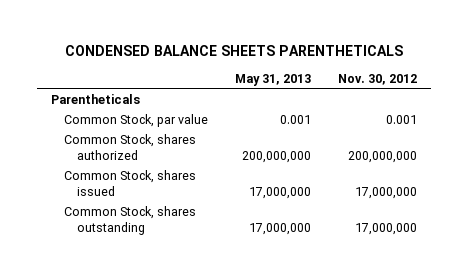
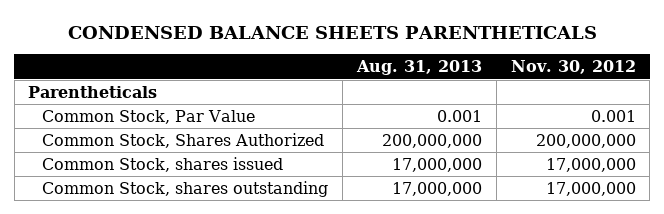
[234,73,311,86] May 31, 2013 -> none
none -> [356,60,483,76] Aug. 31, 2013
[63,114,208,128] Common Stock, par value -> [42,109,256,124] Common Stock, Par Value
[63,134,196,160] Common Stock, shares authorized -> [42,132,325,148] Common Stock, Shares Authorized

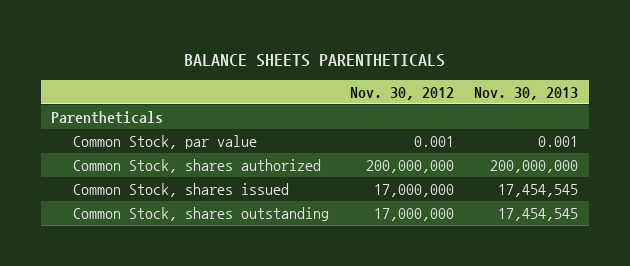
[68,25,598,39] CONDENSED BALANCE SHEETS PARENTHETICALS -> [183,53,445,67] BALANCE SHEETS PARENTHETICALS
[356,60,483,76] Aug. 31, 2013 -> none
none -> [474,86,579,100] Nov. 30, 2013
[42,109,256,124] Common Stock, Par Value -> [72,134,257,149] Common Stock, par value
[42,132,325,148] Common Stock, Shares Authorized -> [72,158,321,173] Common Stock, shares authorized

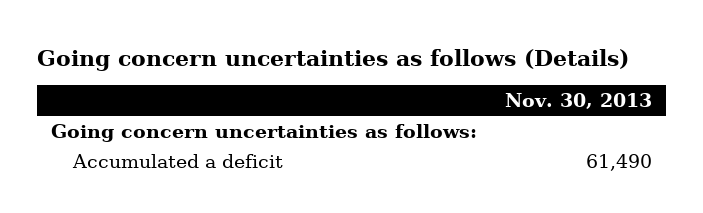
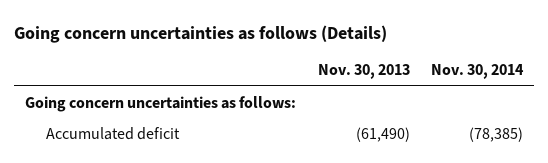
none -> [431,64,525,80] Nov. 30, 2014
[71,154,283,169] Accumulated a deficit -> [45,126,180,140] Accumulated deficit
[586,154,653,172] 61,490 -> [355,126,410,142] (61,490)

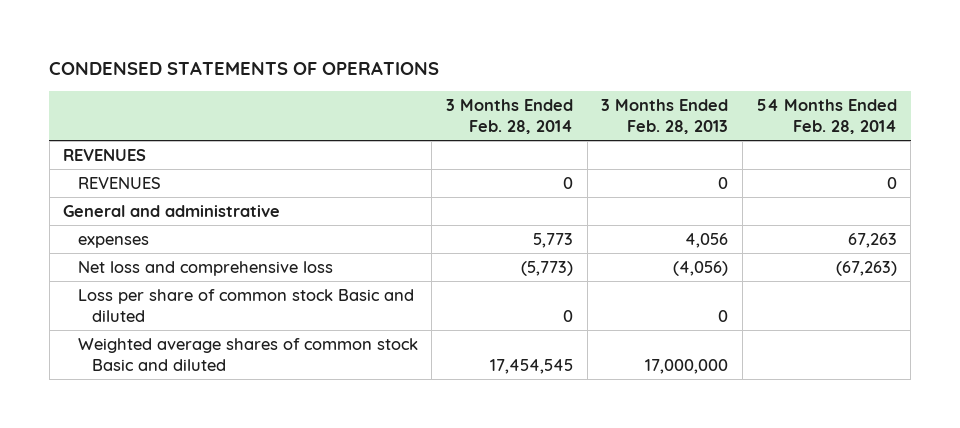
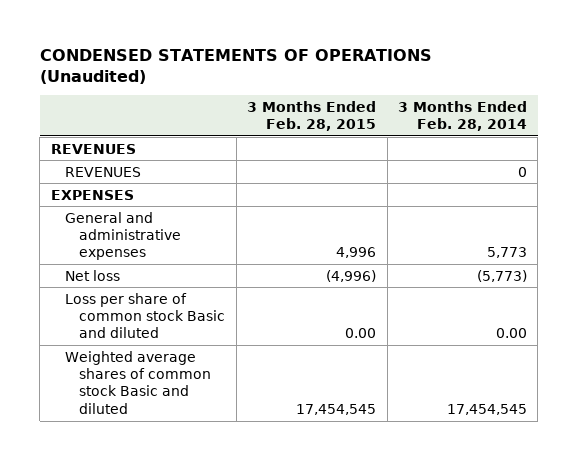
[49,60,440,75] CONDENSED STATEMENTS OF OPERATIONS -> [39,48,432,84] CONDENSED STATEMENTS OF OPERATIONS (Unaudited)
[601,98,729,134] 3 Months Ended Feb. 28, 2013 -> none
[756,98,897,134] 54 Months Ended Feb. 28, 2014 -> none
none -> [247,100,377,132] 3 Months Ended Feb. 28, 2015
[63,204,281,217] General and administrative -> none
none -> [50,189,134,200] EXPENSES
[77,235,149,248] expenses -> [64,211,182,261] General and administrative expenses
[77,260,333,276] Net loss and comprehensive loss -> [64,269,120,281] Net loss
[562,309,573,322] 0 -> [496,328,528,339] 0.00

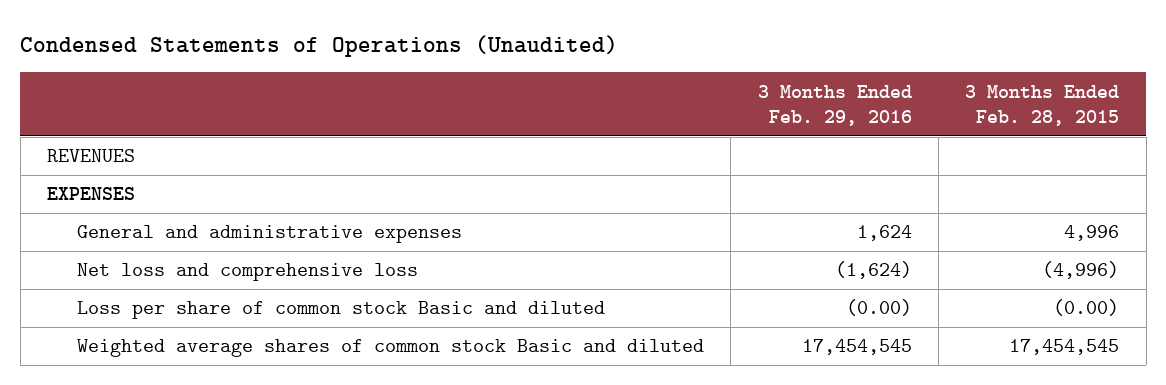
[39,48,432,84] CONDENSED STATEMENTS OF OPERATIONS (Unaudited) -> [20,34,619,57] Condensed Statements of Operations (Unaudited)
[398,100,528,132] 3 Months Ended Feb. 28, 2014 -> none
none -> [757,84,912,126] 3 Months Ended Feb. 29, 2016
[64,166,141,177] REVENUES -> none
[64,269,120,281] Net loss -> [76,263,418,282] Net loss and comprehensive loss
[345,328,377,339] 0.00 -> [1053,299,1120,317] (0.00)

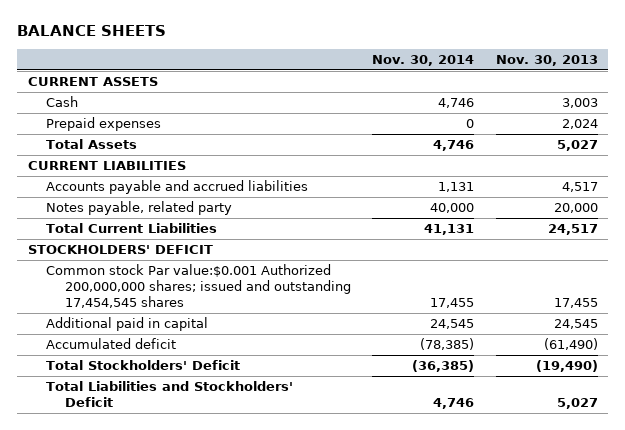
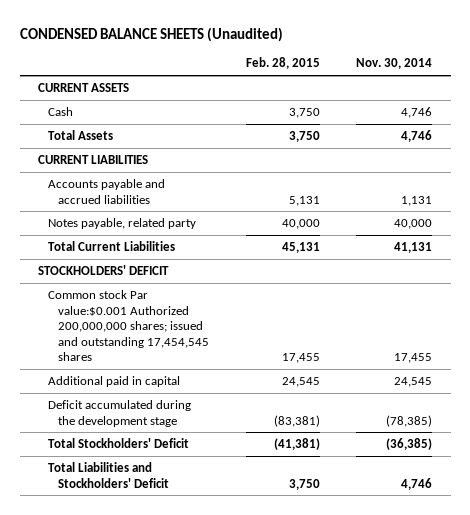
[16,25,166,37] BALANCE SHEETS -> [19,27,283,43] CONDENSED BALANCE SHEETS (Unaudited)
[495,55,598,67] Nov. 30, 2013 -> none
none -> [245,57,320,70] Feb. 28, 2015
[46,117,162,132] Prepaid expenses -> none
[46,338,177,350] Accumulated deficit -> [48,399,192,427] Deficit accumulated during the development stage

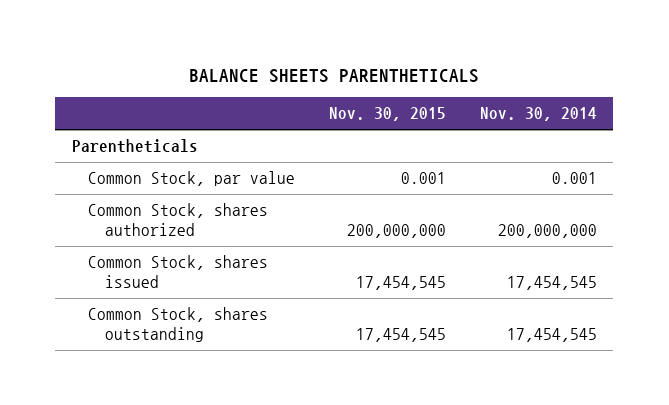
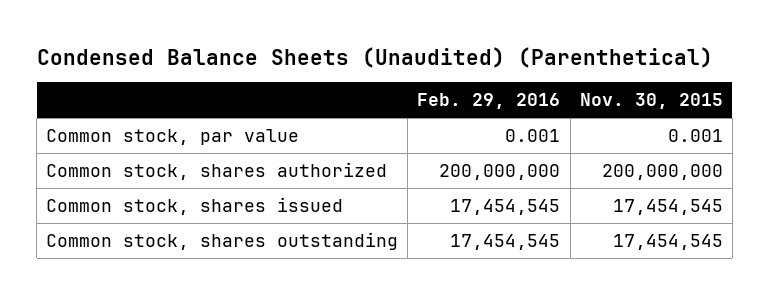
[189,68,480,83] BALANCE SHEETS PARENTHETICALS -> [36,46,713,68] Condensed Balance Sheets (Unaudited) (Parenthetical)
[479,107,597,122] Nov. 30, 2014 -> none
none -> [417,93,561,110] Feb. 29, 2016
[72,139,199,154] Parentheticals -> none
[88,171,296,187] Common Stock, par value -> [46,129,300,146] Common stock, par value
[88,203,269,237] Common Stock, shares authorized -> [46,162,388,181] Common stock, shares authorized
[88,255,269,289] Common Stock, shares issued -> [46,197,344,216] Common stock, shares issued
[88,307,269,343] Common Stock, shares outstanding -> [46,232,399,251] Common stock, shares outstanding

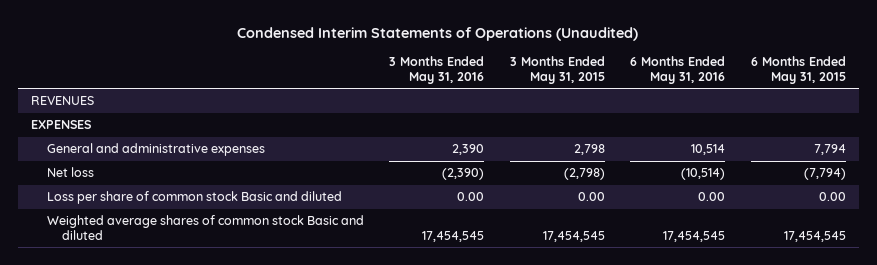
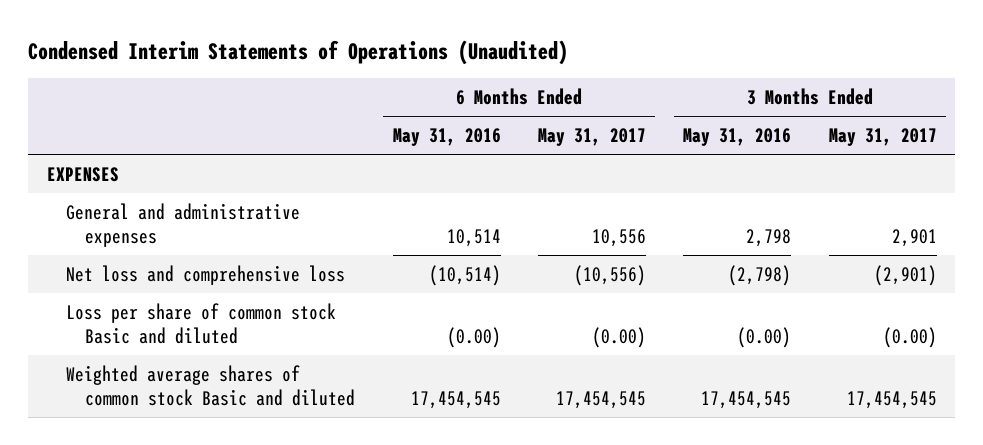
[509,56,605,84] 3 Months Ended May 31, 2015 -> none
[750,56,846,84] 6 Months Ended May 31, 2015 -> none
none -> [538,128,647,147] May 31, 2017
none -> [828,128,937,147] May 31, 2017
[31,96,95,106] REVENUES -> none
[452,144,485,156] 2,390 -> [746,228,792,247] 2,798
[46,167,94,178] Net loss -> [66,264,346,285] Net loss and comprehensive loss
[442,168,485,181] (2,390) -> [728,264,792,286] (2,798)
[457,192,485,202] 0.00 -> [737,326,792,348] (0.00)
[698,192,726,202] 0.00 -> [446,326,501,348] (0.00)

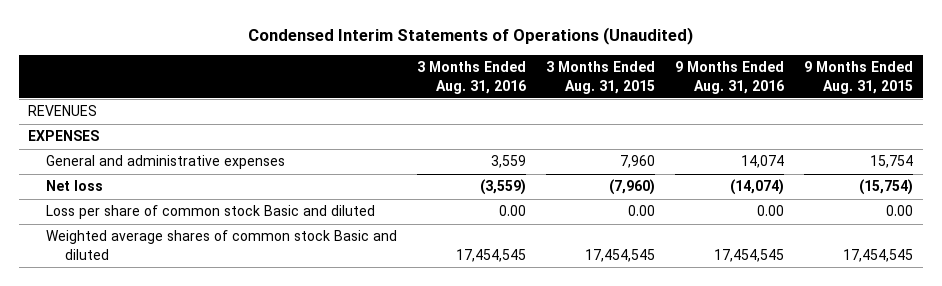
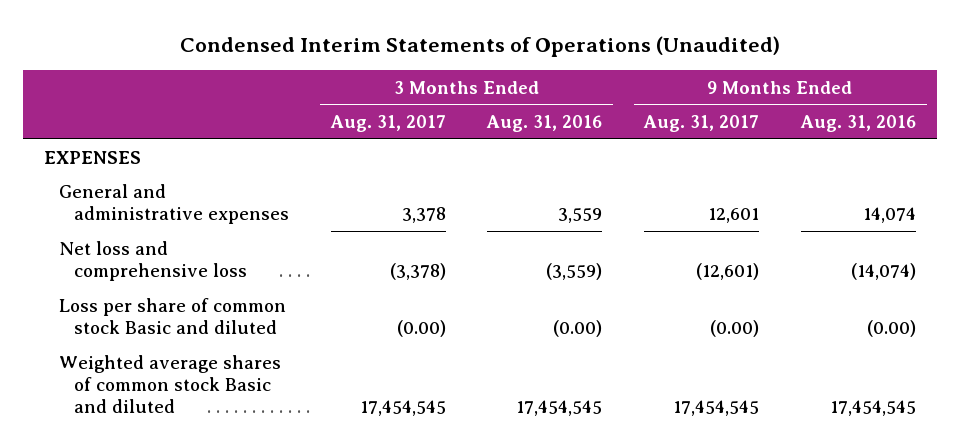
[546,61,656,94] 3 Months Ended Aug. 31, 2015 -> none
[804,61,914,94] 9 Months Ended Aug. 31, 2015 -> none
none -> [329,115,446,133] Aug. 31, 2017
none -> [643,115,760,133] Aug. 31, 2017
[28,105,98,117] REVENUES -> none
[46,180,104,192] Net loss -> [58,240,247,282] Net loss and comprehensive loss
[499,205,527,217] 0.00 -> [553,320,603,338] (0.00)
[757,205,785,217] 0.00 -> [867,320,917,338] (0.00)

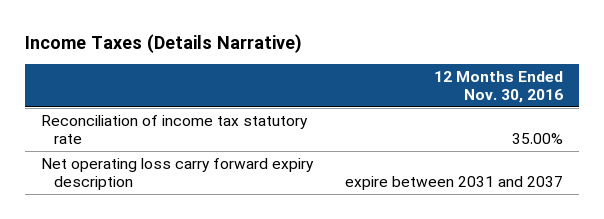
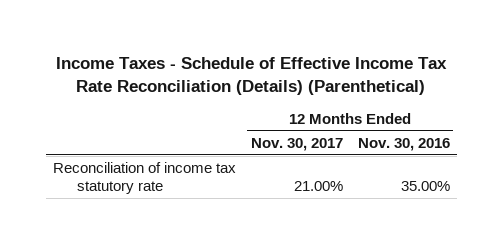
[24,33,302,53] Income Taxes (Details Narrative) -> [56,56,448,95] Income Taxes - Schedule of Effective Income Tax Rate Reconciliation (Details) (Parenthetical)
none -> [250,137,343,151] Nov. 30, 2017
[40,157,314,190] Net operating loss carry forward expiry description -> none

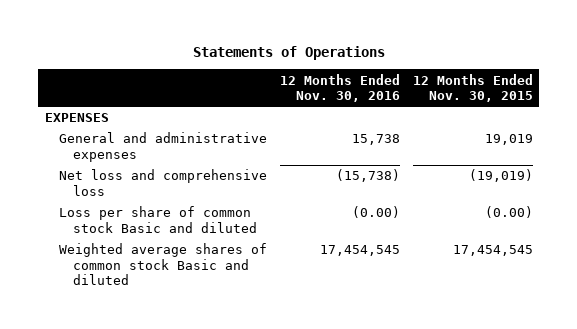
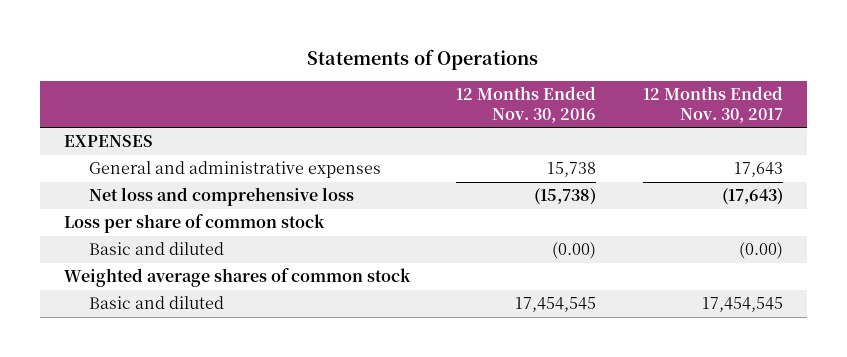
[412,73,533,103] 12 Months Ended Nov. 30, 2015 -> none
none -> [643,85,784,123] 12 Months Ended Nov. 30, 2017
none -> [63,214,325,234] Loss per share of common stock
[58,206,257,233] Loss per share of common stock Basic and diluted -> [88,242,224,256] Basic and diluted
none -> [63,268,411,288] Weighted average shares of common stock
[58,243,267,286] Weighted average shares of common stock Basic and diluted -> [88,296,224,310] Basic and diluted

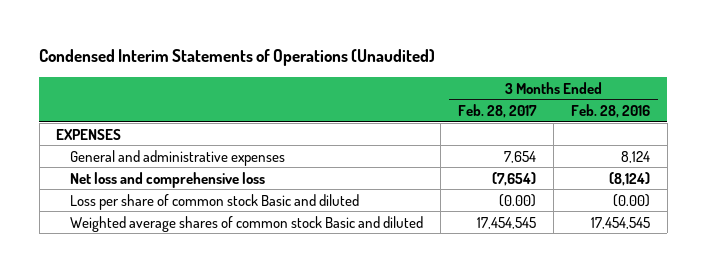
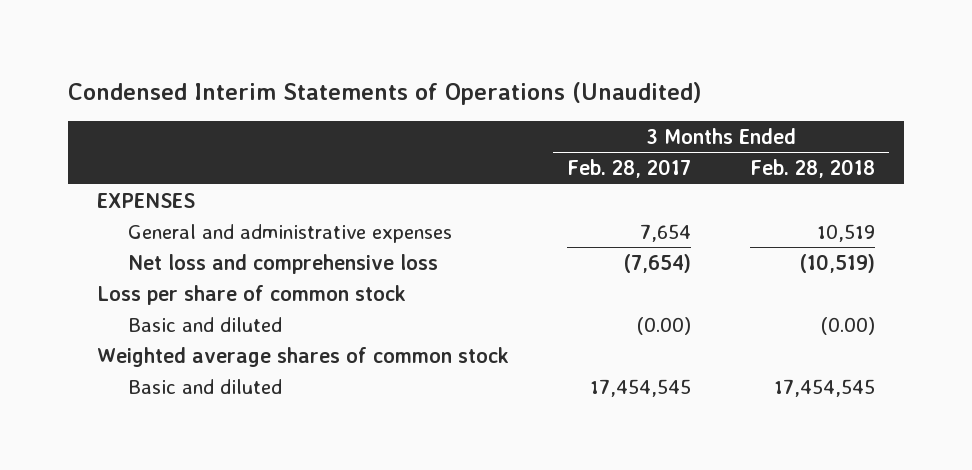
[570,104,650,119] Feb. 28, 2016 -> none
none -> [749,159,875,179] Feb. 28, 2018
none -> [96,284,406,305] Loss per share of common stock
[70,193,360,210] Loss per share of common stock Basic and diluted -> [128,316,283,332] Basic and diluted
none -> [96,346,509,367] Weighted average shares of common stock
[70,215,424,232] Weighted average shares of common stock Basic and diluted -> [128,378,283,394] Basic and diluted

